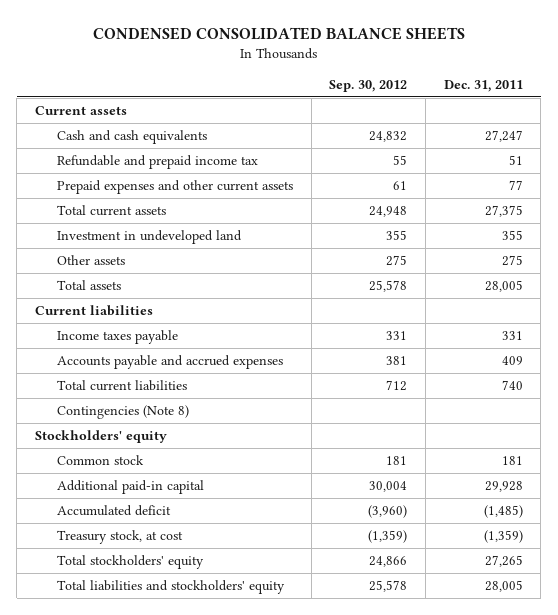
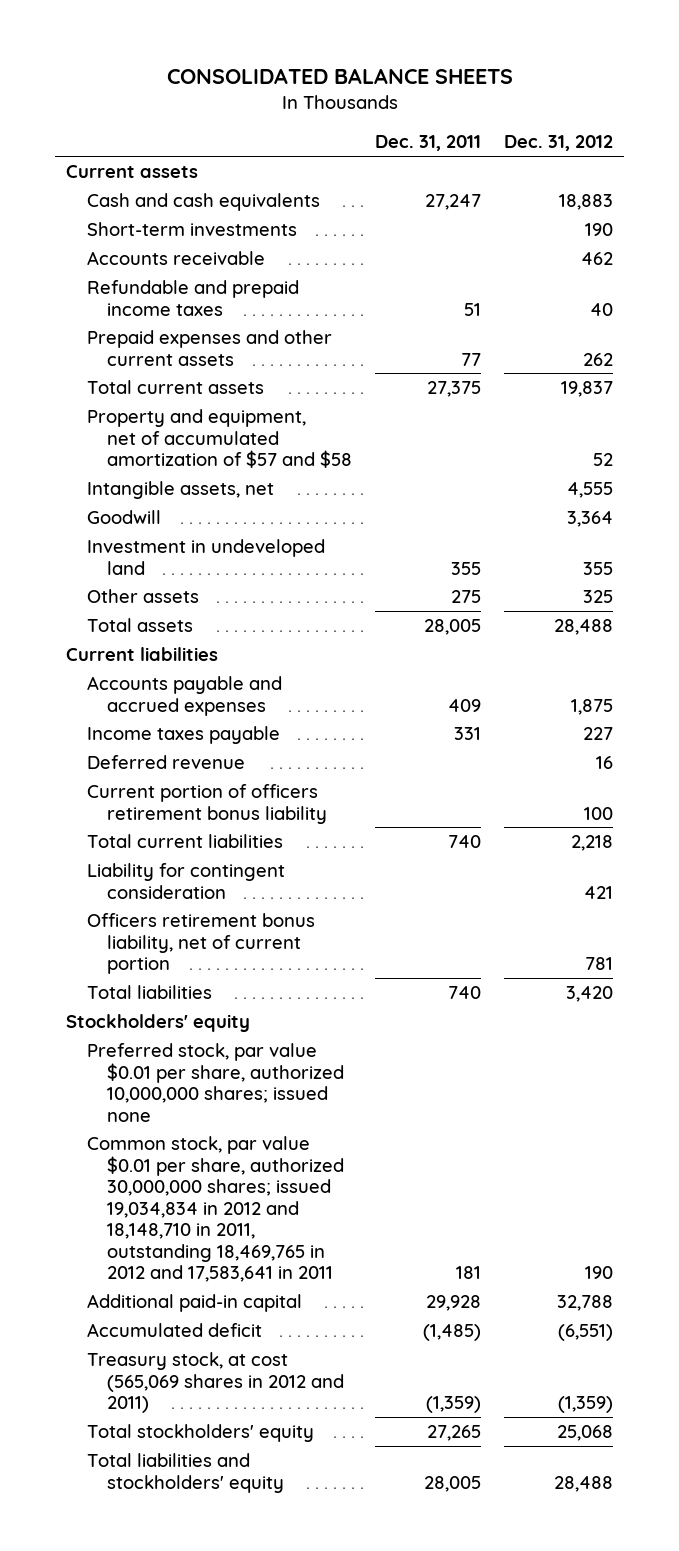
[92,26,465,40] CONDENSED CONSOLIDATED BALANCE SHEETS -> [166,67,513,84] CONSOLIDATED BALANCE SHEETS
[329,79,408,92] Sep. 30, 2012 -> none
none -> [503,135,613,152] Dec. 31, 2012
none -> [86,221,297,236] Short-term investments
none -> [86,250,265,265] Accounts receivable
[56,154,258,169] Refundable and prepaid income tax -> [86,279,299,316] Refundable and prepaid income taxes
none -> [86,408,353,469] Property and equipment, net of accumulated amortization of $57 and $58
none -> [86,480,274,499] Intangible assets, net
none -> [86,509,161,524] Goodwill
[56,329,178,344] Income taxes payable -> [86,725,280,744] Income taxes payable
none -> [86,754,245,769] Deferred revenue
none -> [86,783,328,824] Current portion of officers retirement bonus liability
[56,404,189,419] Contingencies (Note 8) -> none
none -> [86,862,285,899] Liability for contingent consideration
none -> [86,912,315,975] Officers retirement bonus liability, net of current portion
none -> [86,984,212,999] Total liabilities
none -> [86,1042,345,1122] Preferred stock, par value $0.01 per share, authorized 10,000,000 shares; issued none
[56,454,144,465] Common stock -> [86,1135,345,1283] Common stock, par value $0.01 per share, authorized 30,000,000 shares; issued 19,034,834 in 2012 and 18,148,710 in 2011, outstanding 18,469,765 in 2012 and 17,583,641 in 2011
[56,529,183,544] Treasury stock, at cost -> [86,1351,345,1414] Treasury stock, at cost (565,069 shares in 2012 and 2011)

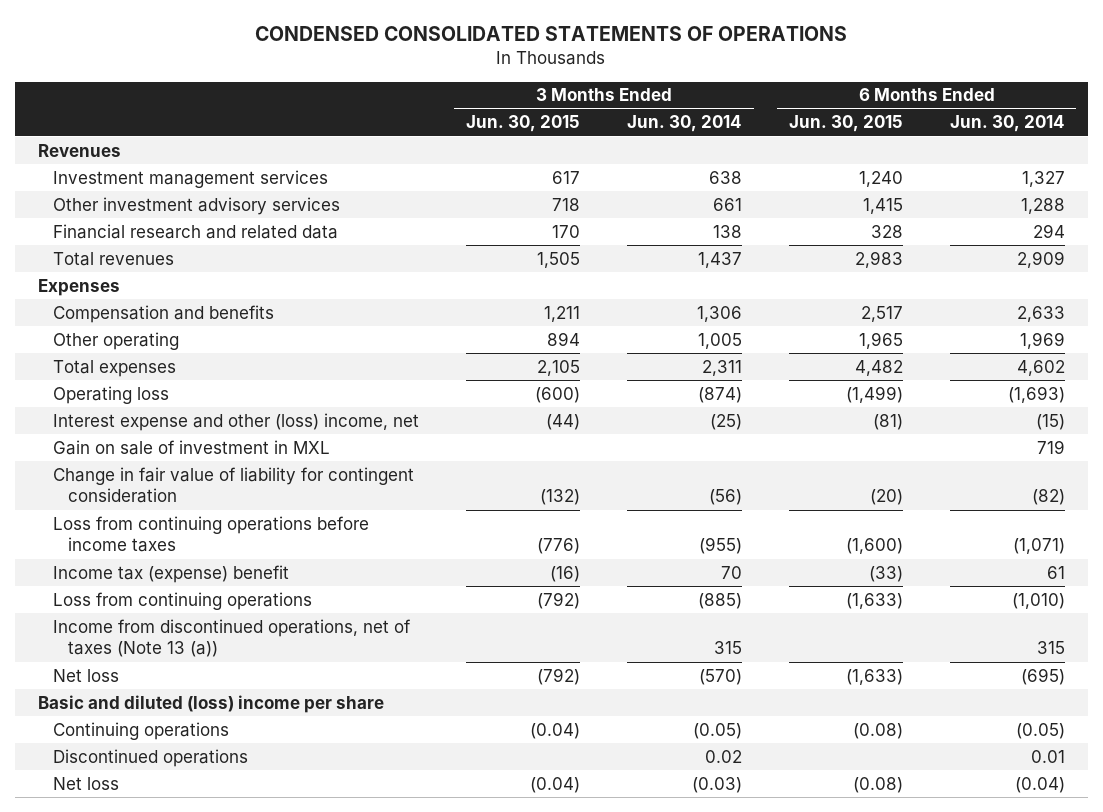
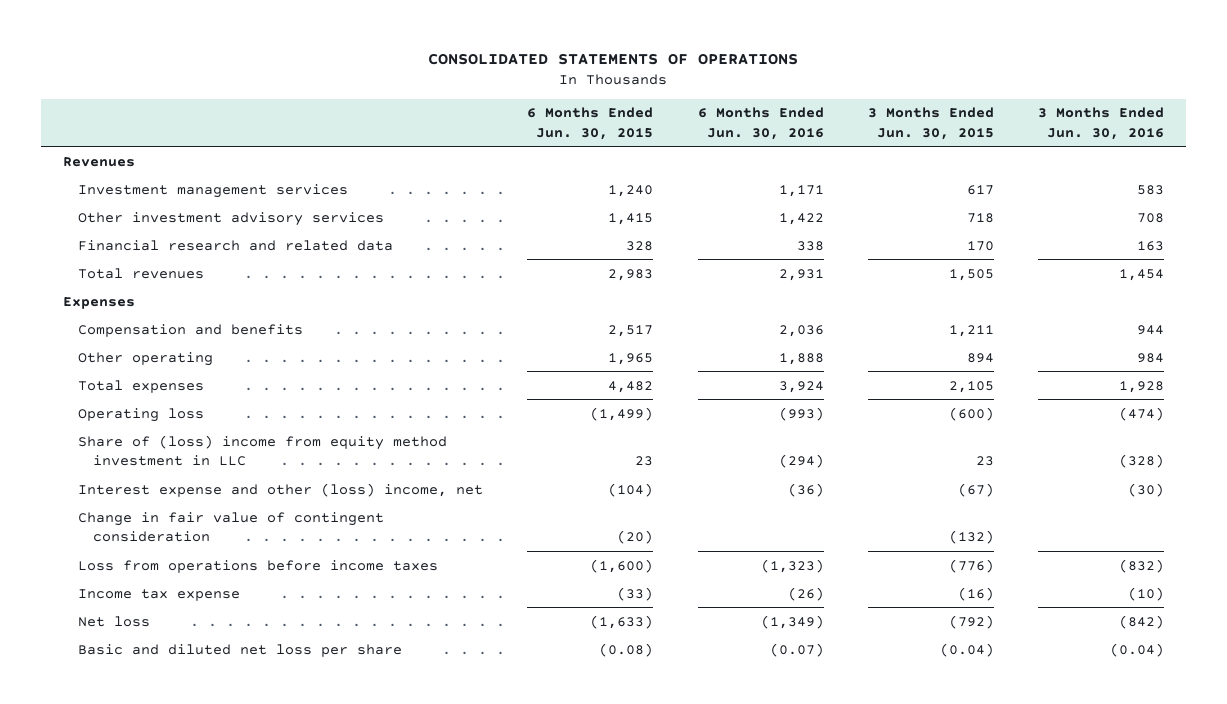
[255,26,848,42] CONDENSED CONSOLIDATED STATEMENTS OF OPERATIONS -> [428,52,799,65] CONSOLIDATED STATEMENTS OF OPERATIONS
[626,115,742,133] Jun. 30, 2014 -> none
[949,115,1065,133] Jun. 30, 2014 -> none
none -> [697,107,824,140] 6 Months Ended Jun. 30, 2016
none -> [1037,107,1164,140] 3 Months Ended Jun. 30, 2016
[53,439,331,455] Gain on sale of investment in MXL -> none
[53,591,313,610] Loss from continuing operations -> none
[53,618,412,658] Income from discontinued operations, net of taxes (Note 13 (a)) -> none
none -> [78,434,448,466] Share of (loss) income from equity method investment in LLC
[546,413,581,430] (44) -> [957,482,994,497] (67)
[872,413,903,430] (81) -> [608,482,654,497] (104)
[53,466,415,504] Change in fair value of liability for contingent consideration -> [78,511,385,542] Change in fair value of contingent consideration
[53,515,370,553] Loss from continuing operations before income taxes -> [78,559,439,573] Loss from operations before income taxes
[53,564,290,583] Income tax (expense) benefit -> [78,588,241,601] Income tax expense
[38,694,385,713] Basic and diluted (loss) income per share -> none
[53,721,230,740] Continuing operations -> none
[53,748,249,767] Discontinued operations -> none
[53,776,120,790] Net loss -> [78,643,403,657] Basic and diluted net loss per share

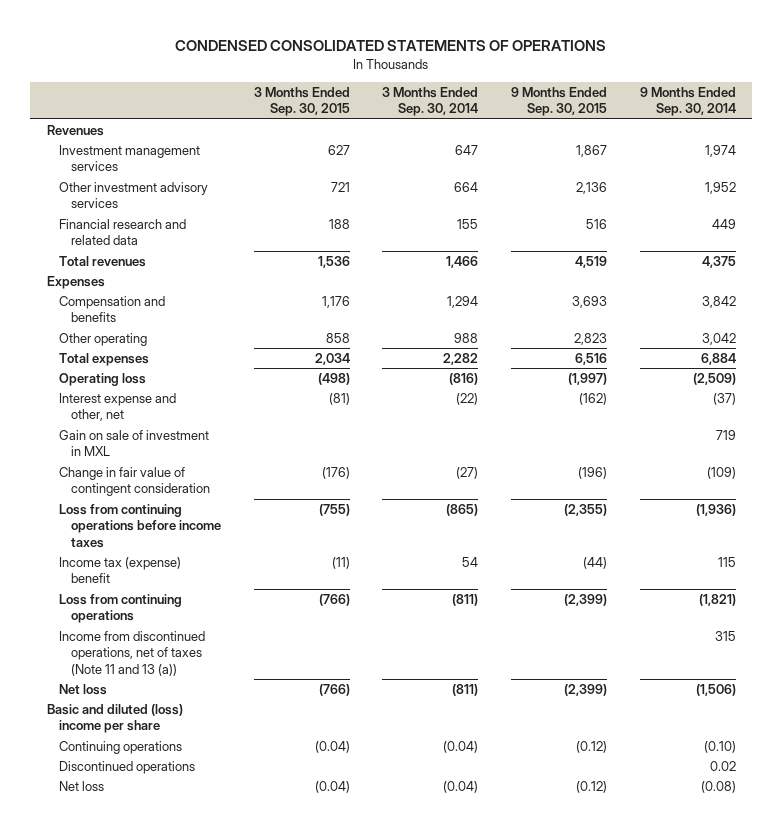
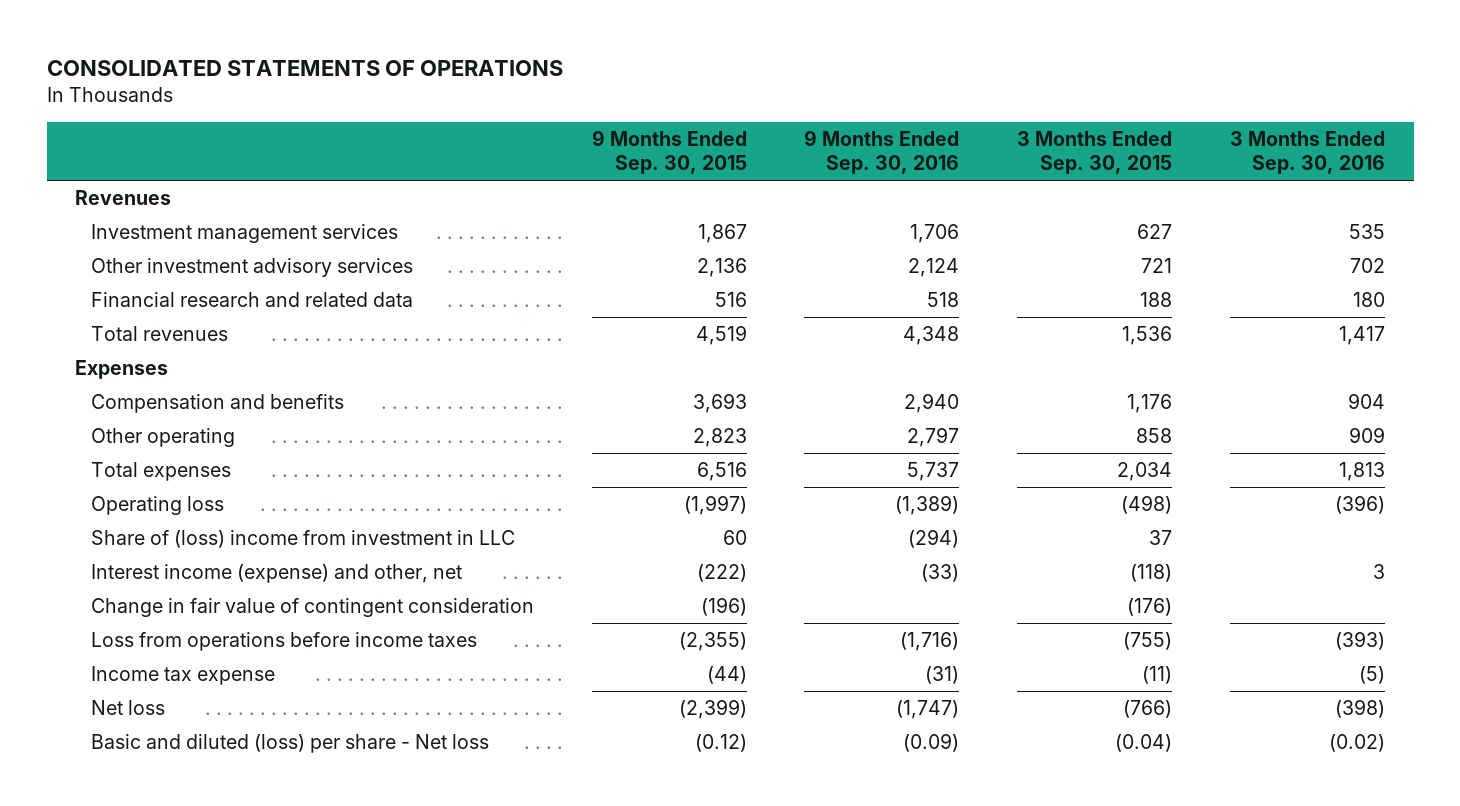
[175,39,607,51] CONDENSED CONSOLIDATED STATEMENTS OF OPERATIONS -> [46,60,563,77] CONSOLIDATED STATEMENTS OF OPERATIONS
[382,86,479,117] 3 Months Ended Sep. 30, 2014 -> none
[640,86,737,117] 9 Months Ended Sep. 30, 2014 -> none
none -> [804,129,960,175] 9 Months Ended Sep. 30, 2016
none -> [1229,130,1385,175] 3 Months Ended Sep. 30, 2016
[58,429,209,457] Gain on sale of investment in MXL -> none
none -> [90,530,515,549] Share of (loss) income from investment in LLC
[58,392,176,422] Interest expense and other, net -> [90,564,462,584] Interest income (expense) and other, net
[328,392,350,405] (81) -> [1129,564,1172,583] (118)
[579,392,608,405] (162) -> [696,564,747,583] (222)
[58,593,182,624] Loss from continuing operations -> none
[58,630,205,676] Income from discontinued operations, net of taxes (Note 11 and 13 (a)) -> none
[58,503,221,548] Loss from continuing operations before income taxes -> [90,632,477,652] Loss from operations before income taxes
[58,556,181,584] Income tax (expense) benefit -> [90,666,275,686] Income tax expense
[46,703,183,734] Basic and diluted (loss) income per share -> none
[58,740,182,754] Continuing operations -> none
[58,760,195,774] Discontinued operations -> none
[58,780,104,791] Net loss -> [90,734,489,754] Basic and diluted (loss) per share - Net loss

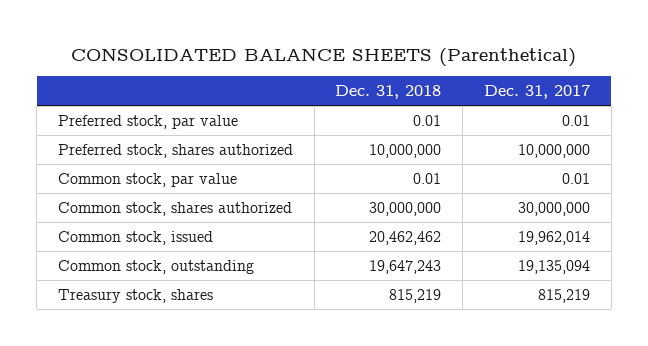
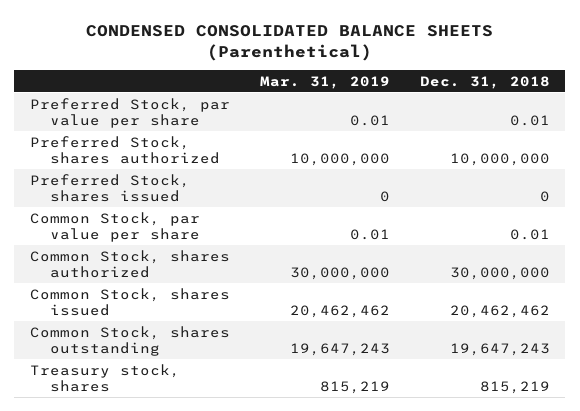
[70,47,576,67] CONSOLIDATED BALANCE SHEETS (Parenthetical) -> [85,24,493,61] CONDENSED CONSOLIDATED BALANCE SHEETS (Parenthetical)
[483,85,590,100] Dec. 31, 2017 -> none
none -> [259,75,390,89] Mar. 31, 2019
[58,114,239,129] Preferred stock, par value -> [29,97,230,129] Preferred Stock, par value per share
[58,143,294,158] Preferred stock, shares authorized -> [29,135,221,165] Preferred Stock, shares authorized
none -> [29,173,190,203] Preferred Stock, shares issued
[58,172,238,187] Common stock, par value -> [29,211,201,243] Common Stock, par value per share
[58,201,293,216] Common stock, shares authorized -> [29,249,230,279] Common Stock, shares authorized
[58,230,214,245] Common stock, issued -> [29,287,230,317] Common Stock, shares issued
[58,259,255,274] Common stock, outstanding -> [29,325,230,357] Common Stock, shares outstanding

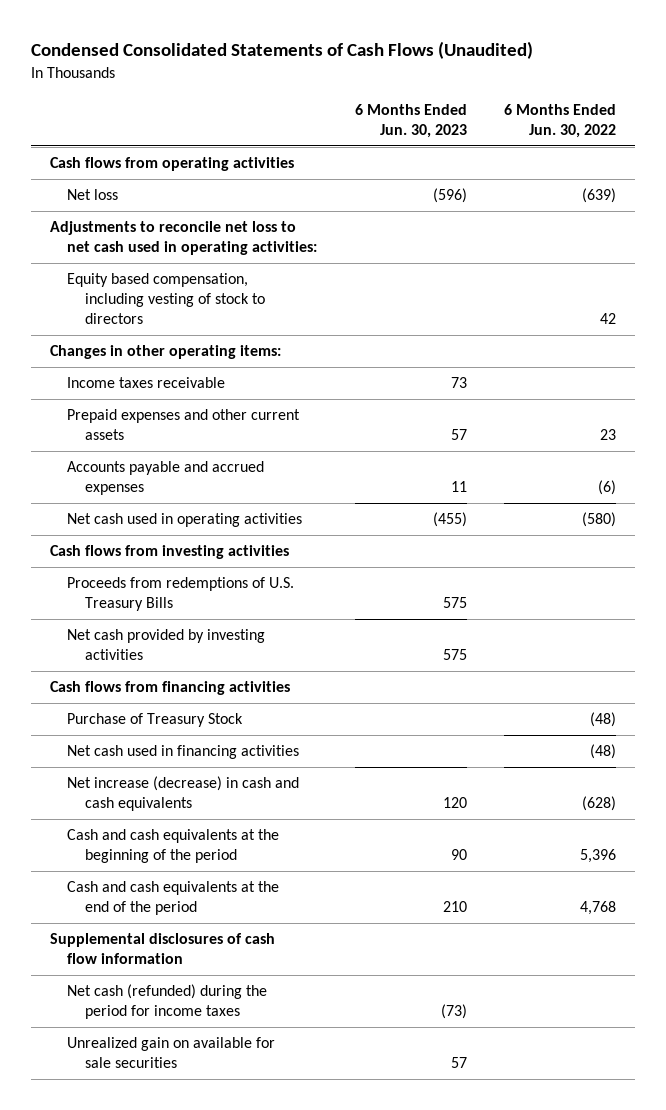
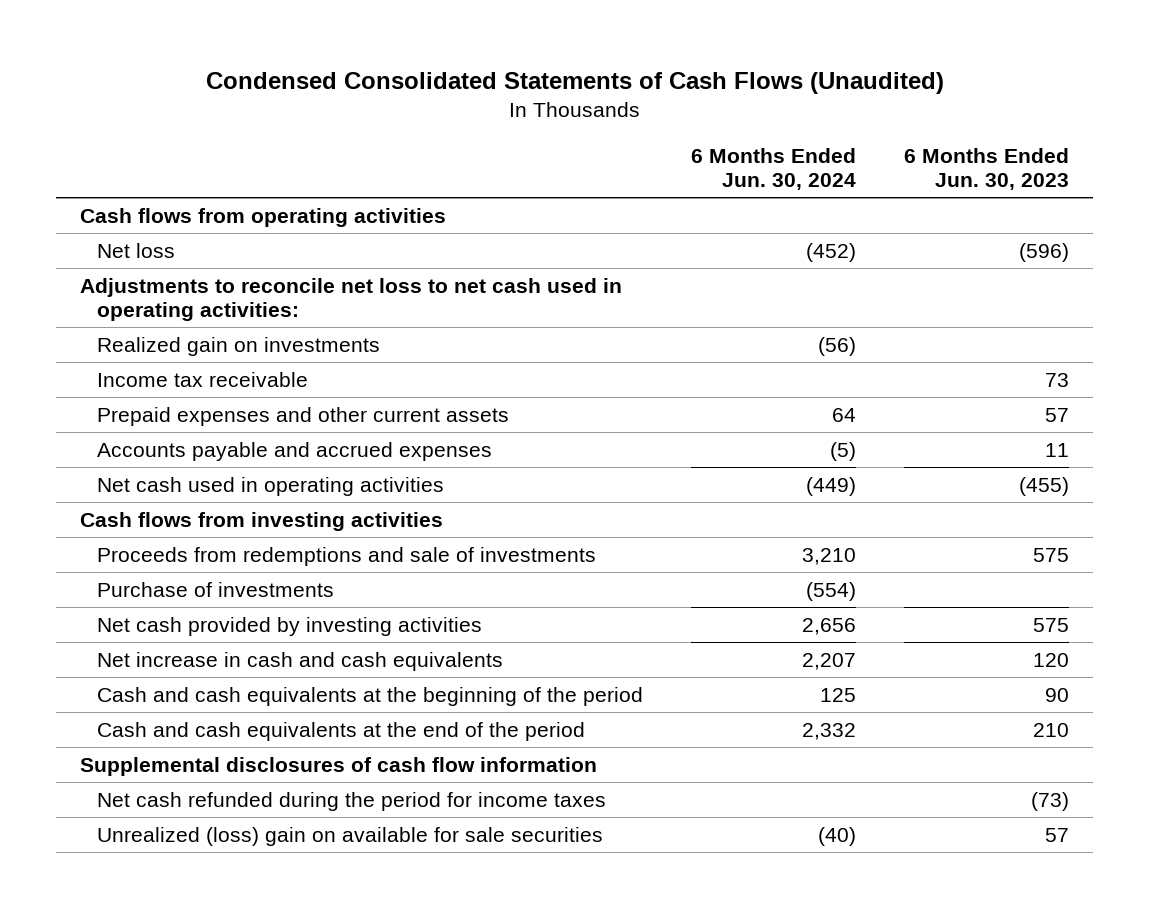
[503,104,616,139] 6 Months Ended Jun. 30, 2022 -> none
none -> [690,147,856,191] 6 Months Ended Jun. 30, 2024
[67,273,265,325] Equity based compensation, including vesting of stock to directors -> none
[50,345,282,360] Changes in other operating items: -> none
none -> [96,336,380,356] Realized gain on investments
[67,377,226,389] Income taxes receivable -> [96,371,308,387] Income tax receivable
[67,577,295,612] Proceeds from redemptions of U.S. Treasury Bills -> [96,546,596,566] Proceeds from redemptions and sale of investments
none -> [96,581,334,597] Purchase of investments
[50,681,291,696] Cash flows from financing activities -> none
[67,713,244,728] Purchase of Treasury Stock -> none
[67,745,300,760] Net cash used in financing activities -> none
[67,776,300,812] Net increase (decrease) in cash and cash equivalents -> [96,651,503,671] Net increase in cash and cash equivalents
[67,984,268,1020] Net cash (refunded) during the period for income taxes -> [96,791,606,811] Net cash refunded during the period for income taxes
[67,1037,276,1069] Unrealized gain on available for sale securities -> [96,826,603,846] Unrealized (loss) gain on available for sale securities

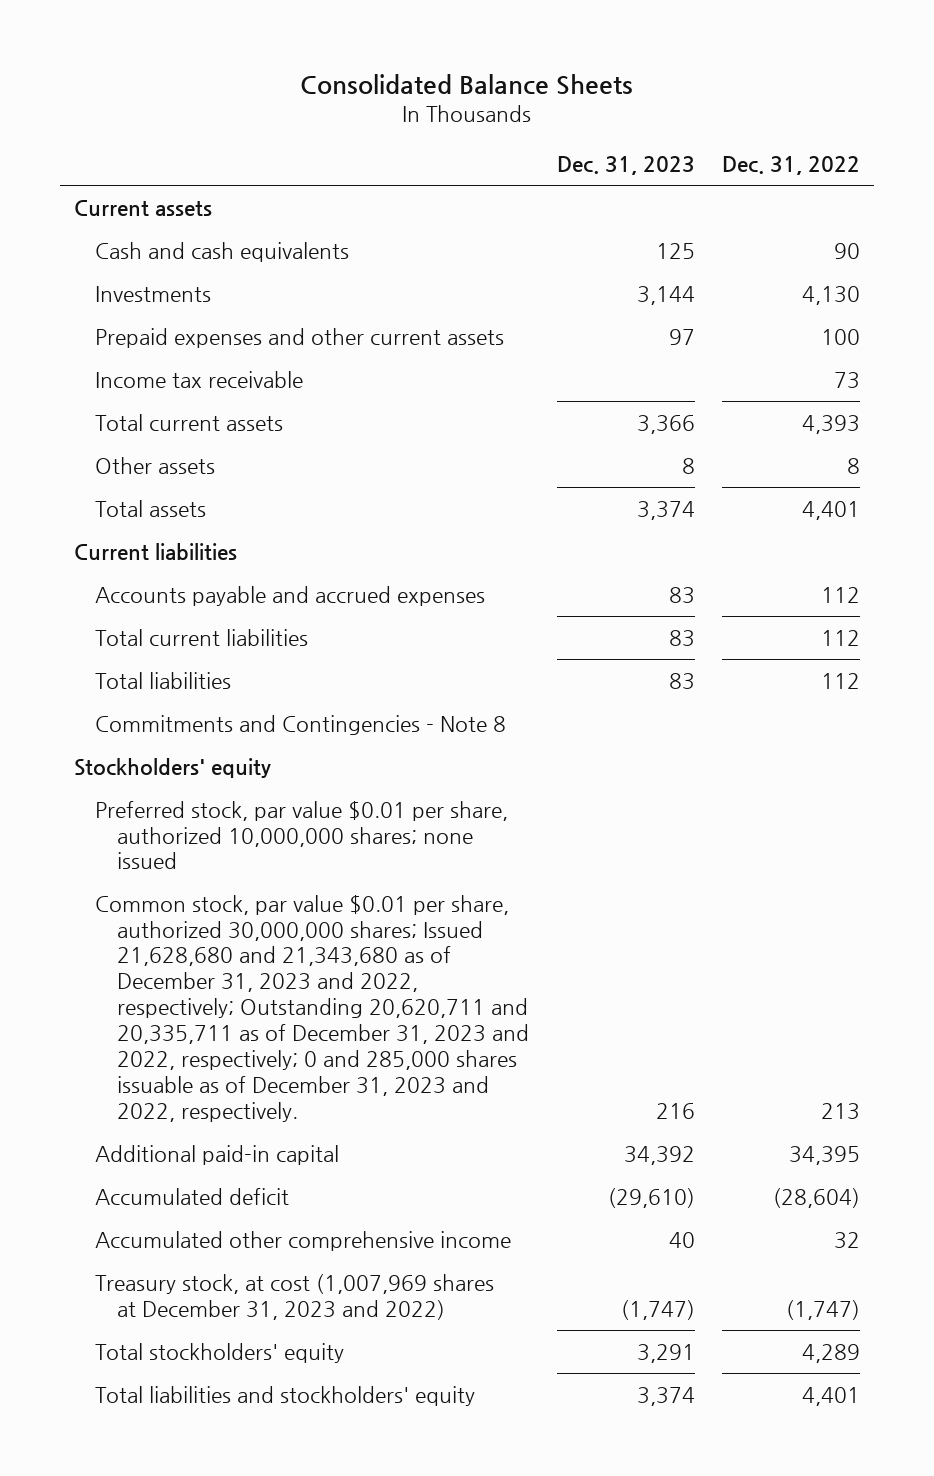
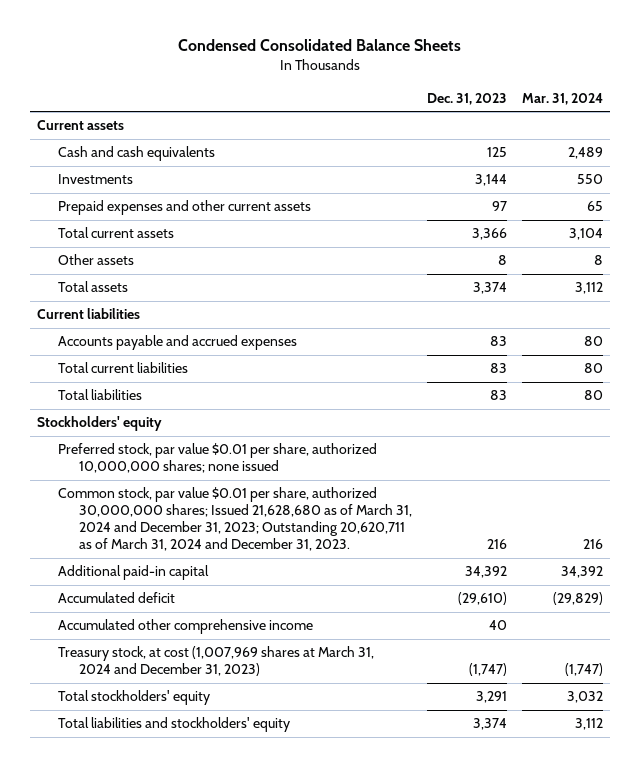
[300,73,634,95] Consolidated Balance Sheets -> [177,39,461,52] Condensed Consolidated Balance Sheets
[722,156,861,176] Dec. 31, 2022 -> none
none -> [522,92,604,105] Mar. 31, 2024
[95,370,304,388] Income tax receivable -> none
[95,714,507,735] Commitments and Contingencies - Note 8 -> none
[95,894,529,1122] Common stock, par value $0.01 per share, authorized 30,000,000 shares; Issued 21,628,680 and 21,343,680 as of December 31, 2023 and 2022, respectively; Outstanding 20,620,711 and 20,335,711 as of December 31, 2023 and 2022, respectively; 0 and 285,000 shares issuable as of December 31, 2023 and 2022, respectively. -> [58,487,413,552] Common stock, par value $0.01 per share, authorized 30,000,000 shares; Issued 21,628,680 as of March 31, 2024 and December 31, 2023; Outstanding 20,620,711 as of March 31, 2024 and December 31, 2023.
[95,1273,495,1320] Treasury stock, at cost (1,007,969 shares at December 31, 2023 and 2022) -> [58,646,375,677] Treasury stock, at cost (1,007,969 shares at March 31, 2024 and December 31, 2023)

